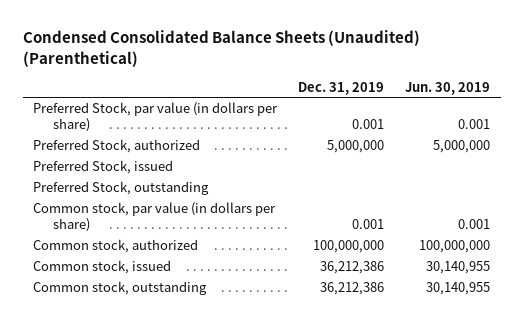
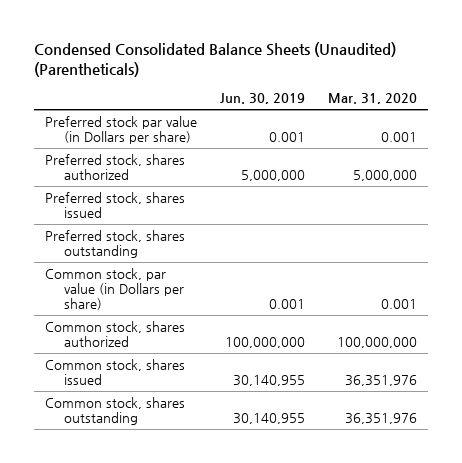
[22,30,420,67] Condensed Consolidated Balance Sheets (Unaudited) (Parenthetical) -> [34,41,397,77] Condensed Consolidated Balance Sheets (Unaudited) (Parentheticals)
[298,81,385,95] Dec. 31, 2019 -> none
none -> [327,93,417,105] Mar. 31, 2020
[33,102,279,133] Preferred Stock, par value (in dollars per share) -> [45,115,198,144] Preferred stock par value (in Dollars per share)
[33,139,201,154] Preferred Stock, authorized -> [45,153,186,180] Preferred stock, shares authorized
[33,160,174,175] Preferred Stock, issued -> [45,191,186,218] Preferred stock, shares issued
[33,181,210,196] Preferred Stock, outstanding -> [45,229,186,258] Preferred stock, shares outstanding
[33,202,277,233] Common stock, par value (in dollars per share) -> [45,267,184,310] Common stock, par value (in Dollars per share)
[33,239,199,254] Common stock, authorized -> [45,320,186,347] Common stock, shares authorized
[33,260,172,275] Common stock, issued -> [45,358,186,385] Common stock, shares issued
[33,281,208,296] Common stock, outstanding -> [45,396,186,425] Common stock, shares outstanding

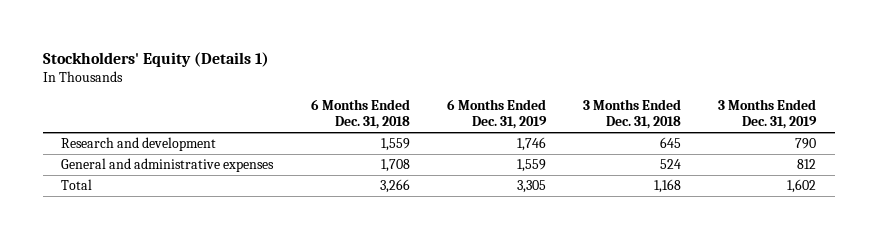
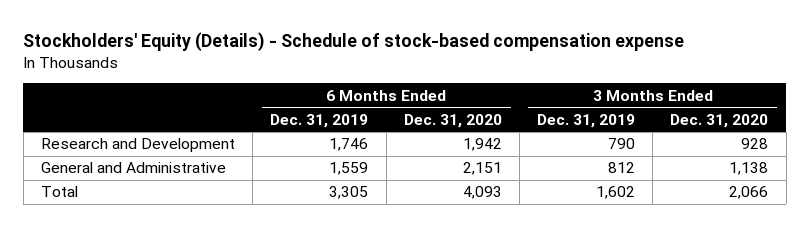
[42,51,269,67] Stockholders' Equity (Details 1) -> [23,32,685,52] Stockholders' Equity (Details) - Schedule of stock-based compensation expense
[310,99,410,130] 6 Months Ended Dec. 31, 2018 -> none
[582,99,681,130] 3 Months Ended Dec. 31, 2018 -> none
none -> [403,113,502,128] Dec. 31, 2020
none -> [670,113,769,128] Dec. 31, 2020
[61,137,217,152] Research and development -> [41,138,236,153] Research and Development
[61,158,275,173] General and administrative expenses -> [41,162,227,174] General and Administrative

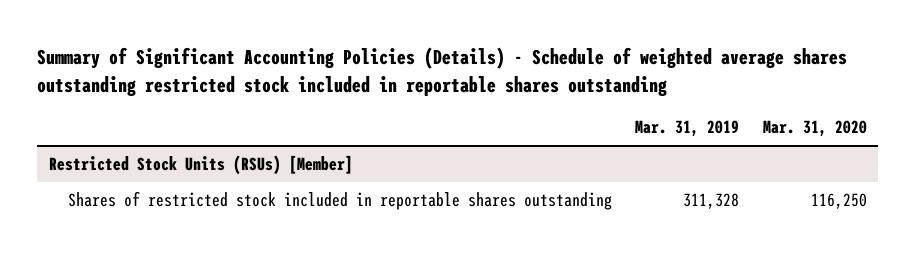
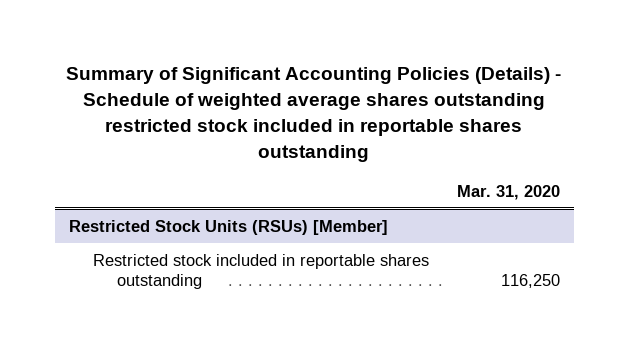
[635,120,740,138] Mar. 31, 2019 -> none
[68,191,613,211] Shares of restricted stock included in reportable shares outstanding -> [92,253,429,290] Restricted stock included in reportable shares outstanding

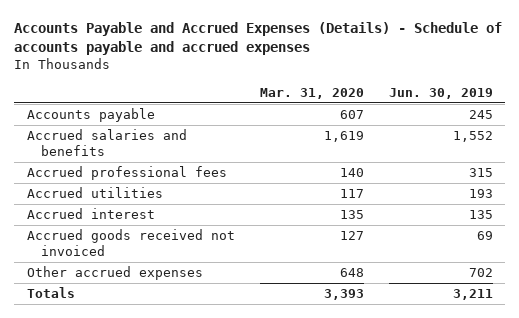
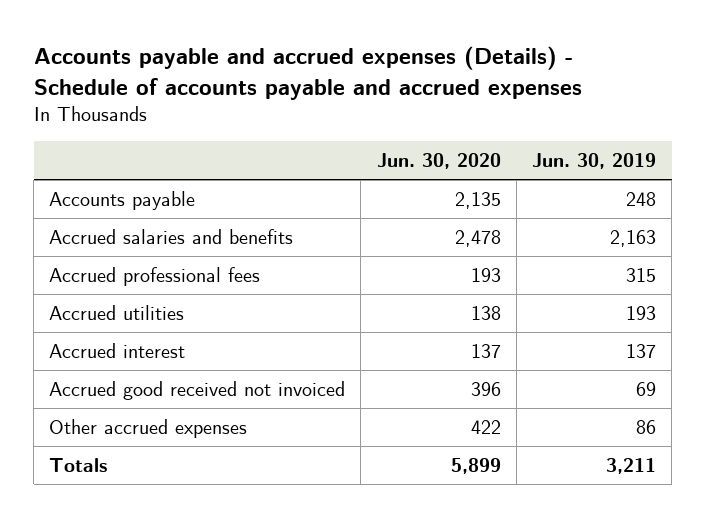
[14,22,503,56] Accounts Payable and Accrued Expenses (Details) - Schedule of accounts payable and accrued expenses -> [33,46,582,100] Accounts payable and accrued expenses (Details) - Schedule of accounts payable and accrued expenses
[259,87,364,99] Mar. 31, 2020 -> none
none -> [376,153,501,170] Jun. 30, 2020
[468,110,493,120] 245 -> [626,191,657,206] 248
[452,131,493,143] 1,552 -> [610,229,657,247] 2,163
[468,210,493,220] 135 -> [626,343,657,358] 137
[26,229,235,256] Accrued goods received not invoiced -> [49,380,346,400] Accrued good received not invoiced
[468,268,493,278] 702 -> [636,419,657,434] 86

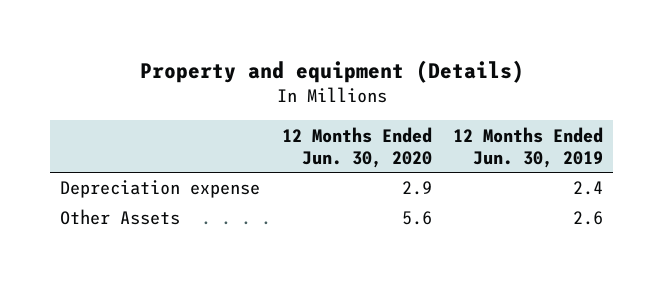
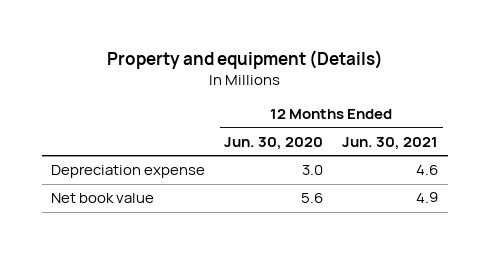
[452,126,603,168] 12 Months Ended Jun. 30, 2019 -> none
none -> [342,136,439,150] Jun. 30, 2021
[401,181,432,196] 2.9 -> [302,165,324,176] 3.0
[60,209,181,226] Other Assets -> [51,193,155,204] Net book value

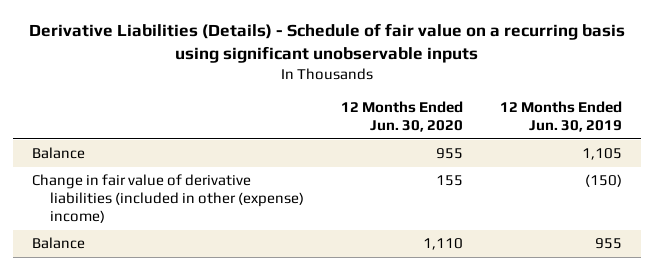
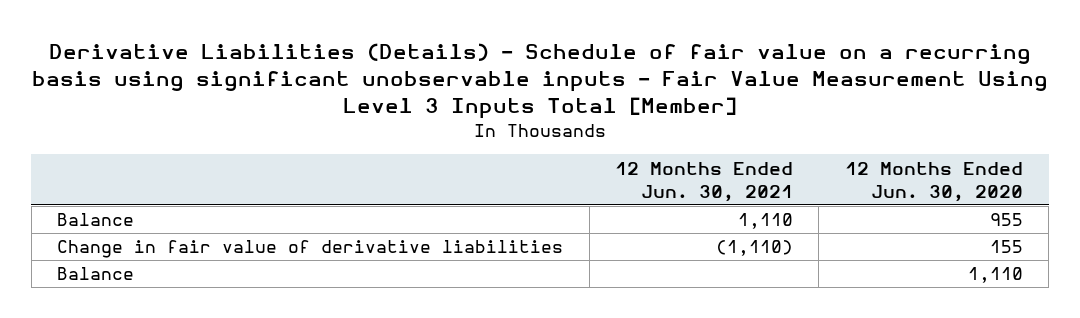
[29,23,626,64] Derivative Liabilities (Details) - Schedule of fair value on a recurring basis using significant unobservable inputs -> [32,42,1049,120] Derivative Liabilities (Details) - Schedule of fair value on a recurring basis using significant unobservable inputs - Fair Value Measurement Using Level 3 Inputs Total [Member]
[500,101,623,133] 12 Months Ended Jun. 30, 2019 -> none
none -> [615,161,794,202] 12 Months Ended Jun. 30, 2021
[31,174,304,223] Change in fair value of derivative liabilities (included in other (expense) income) -> [57,240,564,259] Change in fair value of derivative liabilities

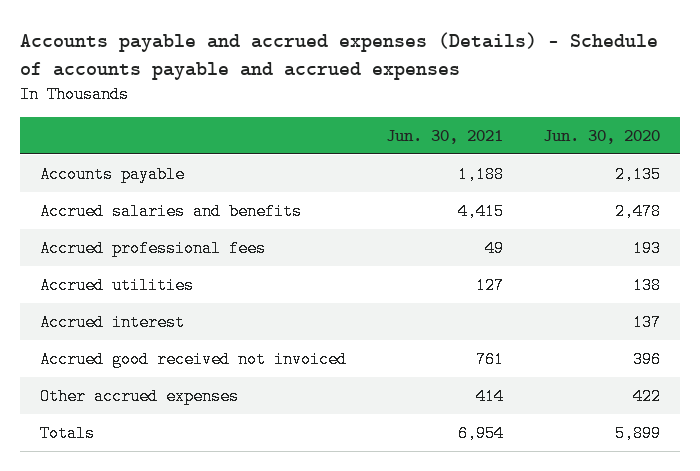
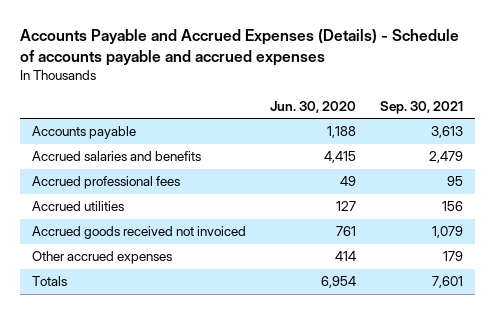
[19,32,658,81] Accounts payable and accrued expenses (Details) - Schedule of accounts payable and accrued expenses -> [19,28,459,66] Accounts Payable and Accrued Expenses (Details) - Schedule of accounts payable and accrued expenses
[385,129,503,144] Jun. 30, 2021 -> none
none -> [380,100,464,114] Sep. 30, 2021
[39,313,185,331] Accrued interest -> none
[615,165,662,183] 2,135 -> [327,126,357,139] 1,188
[615,202,662,220] 2,478 -> [324,151,357,164] 4,415
[633,239,662,257] 193 -> [340,176,357,187] 49
[633,276,662,294] 138 -> [336,201,357,212] 127
[39,350,347,368] Accrued good received not invoiced -> [31,226,246,240] Accrued goods received not invoiced
[633,350,662,368] 396 -> [336,226,357,237] 761
[633,387,662,405] 422 -> [335,251,357,262] 414
[615,424,662,442] 5,899 -> [321,276,357,289] 6,954

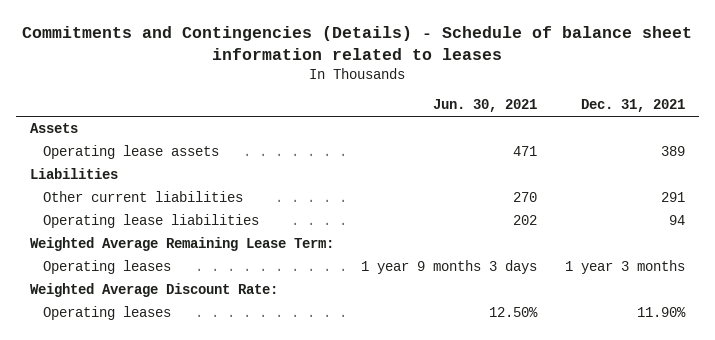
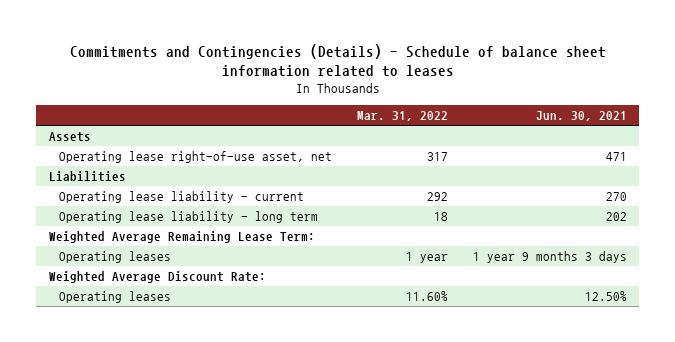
[580,99,685,113] Dec. 31, 2021 -> none
none -> [356,111,448,122] Mar. 31, 2022
[43,145,220,160] Operating lease assets -> [58,151,332,164] Operating lease right-of-use asset, net
[43,191,244,203] Other current liabilities -> [58,191,304,204] Operating lease liability - current
[43,214,260,229] Operating lease liabilities -> [58,211,318,224] Operating lease liability - long term

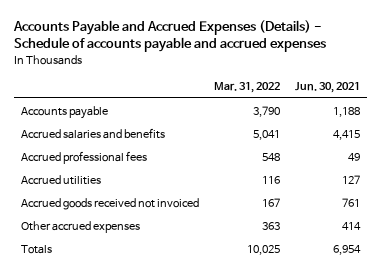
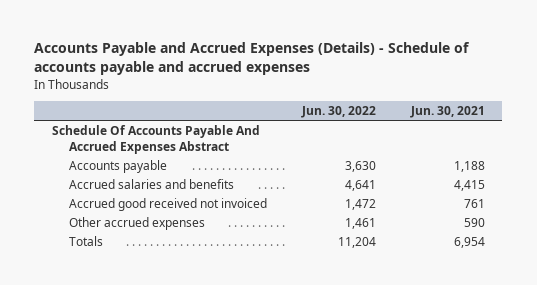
[213,82,280,94] Mar. 31, 2022 -> none
none -> [301,106,377,119] Jun. 30, 2022
none -> [51,125,260,154] Schedule Of Accounts Payable And Accrued Expenses Abstract
[20,150,147,164] Accrued professional fees -> none
[20,174,101,185] Accrued utilities -> none
[20,197,199,210] Accrued goods received not invoiced -> [69,198,268,212] Accrued good received not invoiced
[341,221,361,230] 414 -> [463,218,485,228] 590

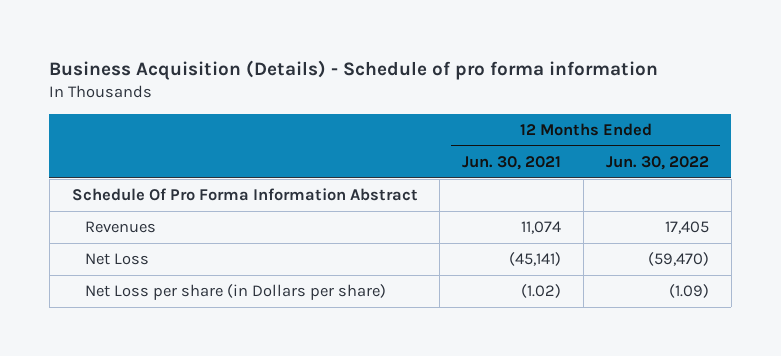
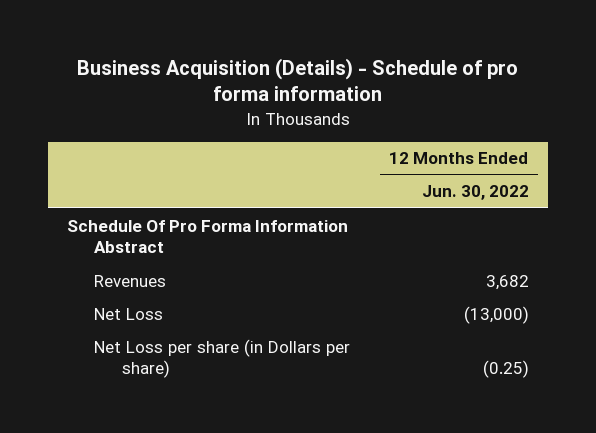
[462,155,562,170] Jun. 30, 2021 -> none
[664,221,709,235] 17,405 -> [485,274,529,290] 3,682
[647,252,709,267] (59,470) -> [463,305,529,324] (13,000)
[668,284,709,299] (1.09) -> [482,360,529,379] (0.25)

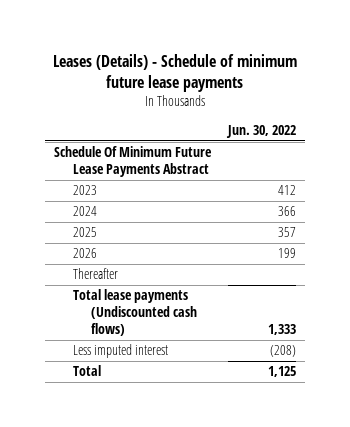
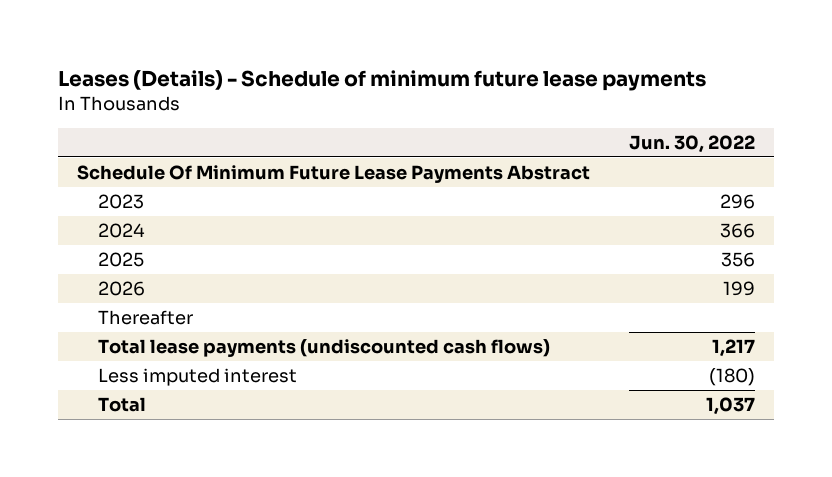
[278,185,297,196] 412 -> [719,194,755,210] 296
[278,227,297,238] 357 -> [720,252,755,268] 356
[72,289,197,336] Total lease payments (Undiscounted cash flows) -> [97,339,550,358] Total lease payments (undiscounted cash flows)
[268,323,297,335] 1,333 -> [711,339,755,358] 1,217
[270,345,297,358] (208) -> [708,368,755,387] (180)
[268,366,297,378] 1,125 -> [705,397,755,416] 1,037

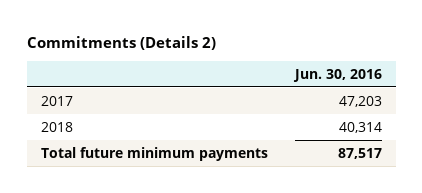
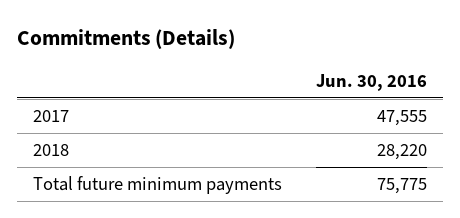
[26,35,216,50] Commitments (Details 2) -> [16,29,235,50] Commitments (Details)
[338,95,382,107] 47,203 -> [376,109,427,126] 47,555
[338,121,382,133] 40,314 -> [376,143,427,160] 28,220
[337,147,382,159] 87,517 -> [376,177,427,194] 75,775

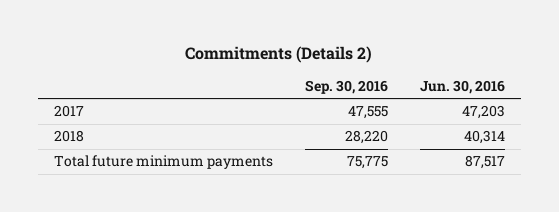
[16,29,235,50] Commitments (Details) -> [185,46,373,64] Commitments (Details 2)
none -> [304,79,388,94] Sep. 30, 2016
[376,109,427,126] 47,555 -> [462,105,506,120] 47,203
[376,143,427,160] 28,220 -> [464,130,506,145] 40,314
[376,177,427,194] 75,775 -> [465,155,506,170] 87,517

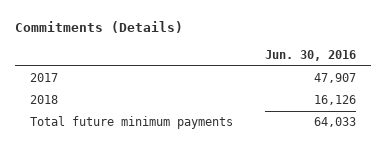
[185,46,373,64] Commitments (Details 2) -> [14,21,183,34] Commitments (Details)
[304,79,388,94] Sep. 30, 2016 -> none
[462,105,506,120] 47,203 -> [313,73,356,84] 47,907
[464,130,506,145] 40,314 -> [313,95,356,106] 16,126
[465,155,506,170] 87,517 -> [313,117,356,128] 64,033

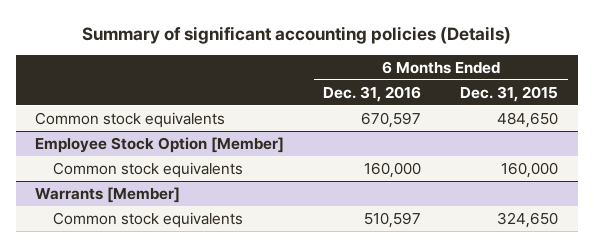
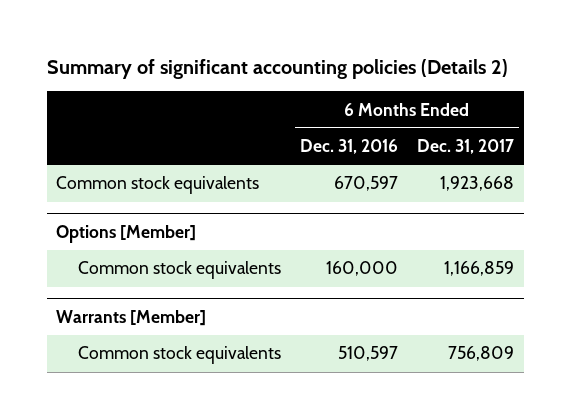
[81,25,511,44] Summary of significant accounting policies (Details) -> [46,58,508,79] Summary of significant accounting policies (Details 2)
[460,85,559,102] Dec. 31, 2015 -> none
none -> [417,139,515,155] Dec. 31, 2017
[35,136,285,153] Employee Stock Option [Member] -> [56,224,197,243] Options [Member]

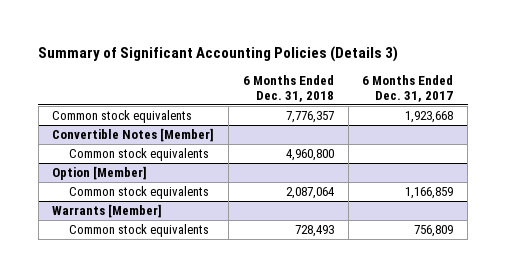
[46,58,508,79] Summary of significant accounting policies (Details 2) -> [38,46,399,63] Summary of Significant Accounting Policies (Details 3)
[299,139,398,155] Dec. 31, 2016 -> none
none -> [242,75,334,103] 6 Months Ended Dec. 31, 2018
none -> [52,127,215,142] Convertible Notes [Member]
none -> [68,147,209,161] Common stock equivalents
[56,224,197,243] Options [Member] -> [52,165,148,180] Option [Member]

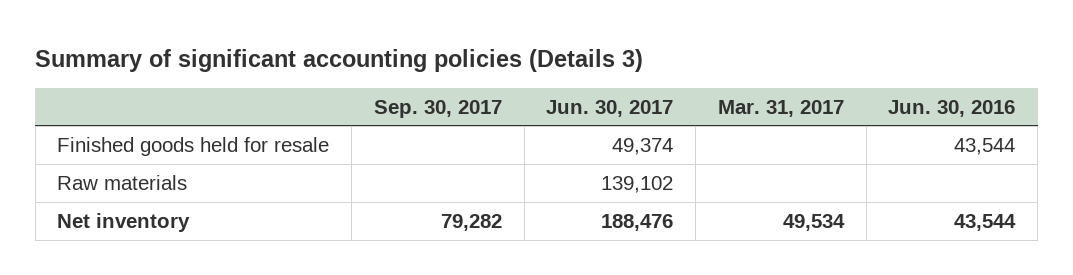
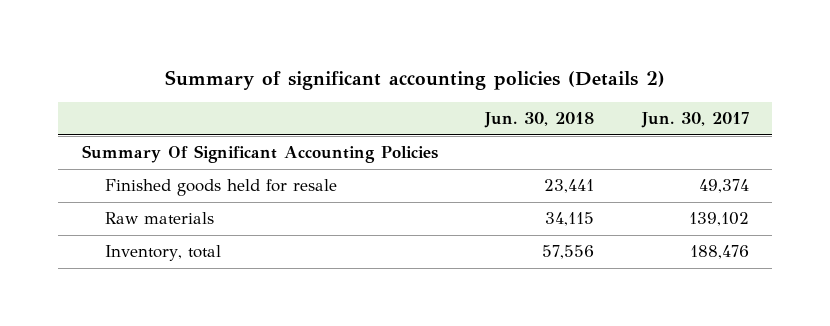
[35,49,644,73] Summary of significant accounting policies (Details 3) -> [165,69,666,90] Summary of significant accounting policies (Details 2)
[373,99,502,118] Sep. 30, 2017 -> none
[717,99,844,117] Mar. 31, 2017 -> none
[888,99,1016,117] Jun. 30, 2016 -> none
none -> [484,112,595,129] Jun. 30, 2018
none -> [81,145,438,164] Summary Of Significant Accounting Policies
[57,212,191,232] Net inventory -> [104,245,221,262] Inventory, total

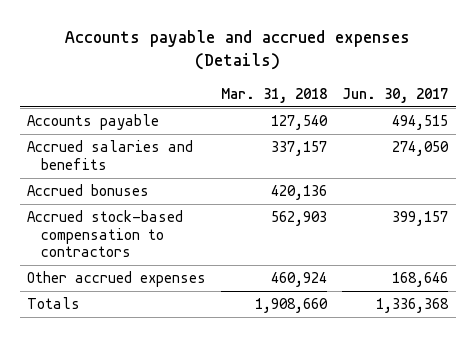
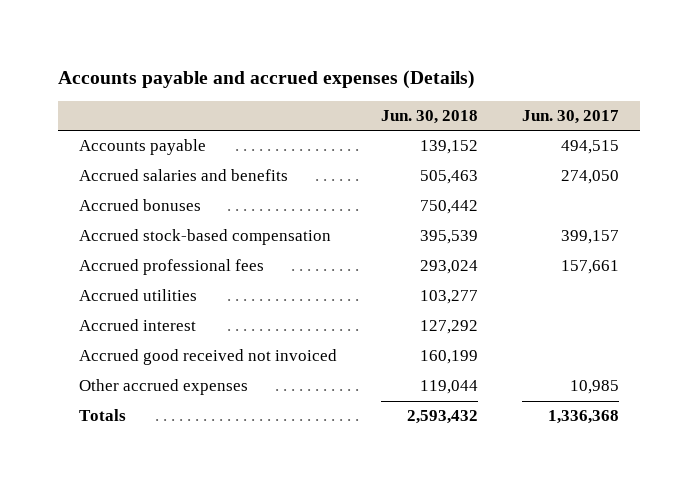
[221,87,328,103] Mar. 31, 2018 -> none
none -> [380,110,478,125] Jun. 30, 2018
[27,210,184,258] Accrued stock-based compensation to contractors -> [79,229,332,246] Accrued stock-based compensation
none -> [79,259,265,276] Accrued professional fees
none -> [79,289,198,302] Accrued utilities
none -> [79,319,197,332] Accrued interest
none -> [79,349,338,366] Accrued good received not invoiced
[392,272,449,288] 168,646 -> [569,380,619,395] 10,985

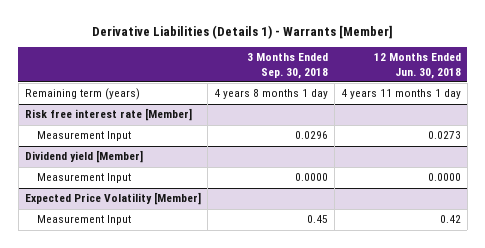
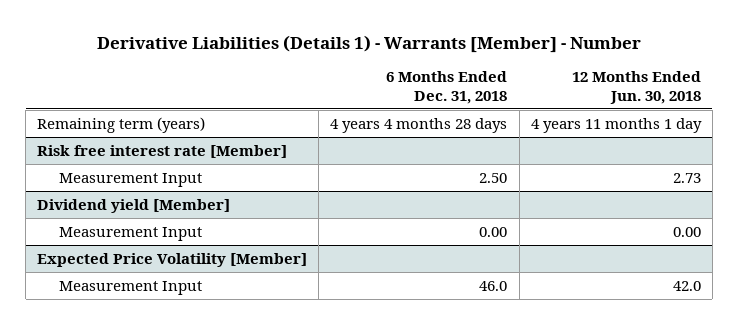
[91,24,393,39] Derivative Liabilities (Details 1) - Warrants [Member] -> [96,34,641,53] Derivative Liabilities (Details 1) - Warrants [Member] - Number
[246,53,328,79] 3 Months Ended Sep. 30, 2018 -> none
none -> [386,71,508,104] 6 Months Ended Dec. 31, 2018
[427,131,461,140] 0.0273 -> [672,172,701,183] 2.73
[427,173,461,182] 0.0000 -> [672,226,701,237] 0.00
[439,215,461,224] 0.42 -> [672,280,701,291] 42.0

